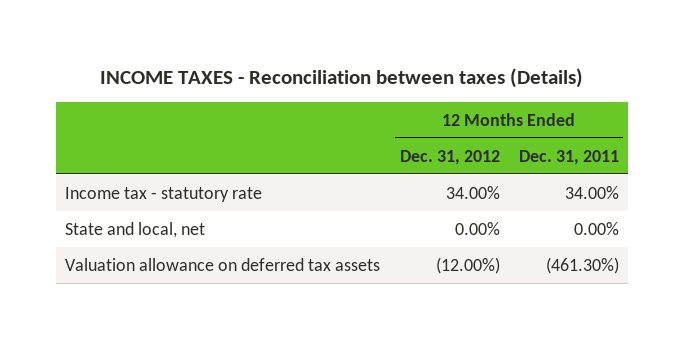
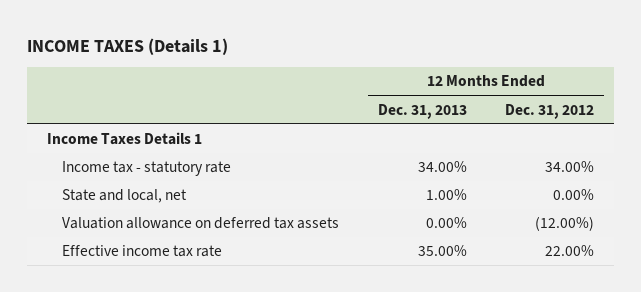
[100,67,584,88] INCOME TAXES - Reconciliation between taxes (Details) -> [27,37,229,55] INCOME TAXES (Details 1)
[518,149,619,165] Dec. 31, 2011 -> none
none -> [377,103,467,119] Dec. 31, 2013
none -> [46,132,202,146] Income Taxes Details 1
none -> [61,245,222,258] Effective income tax rate

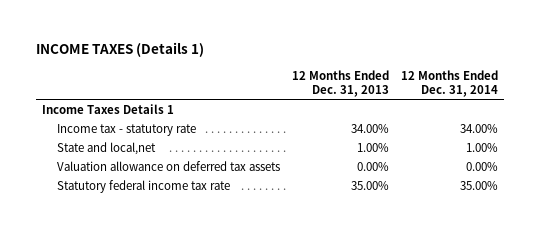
[505,103,595,119] Dec. 31, 2012 -> none
none -> [401,69,499,97] 12 Months Ended Dec. 31, 2014
[61,189,187,204] State and local, net -> [57,141,157,155] State and local,net
[61,245,222,258] Effective income tax rate -> [57,179,231,193] Statutory federal income tax rate

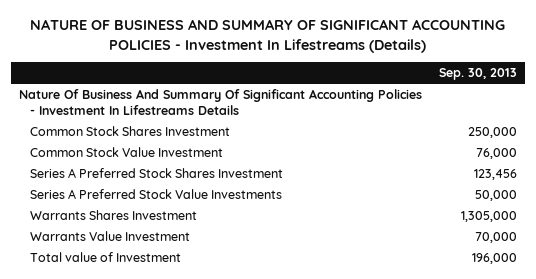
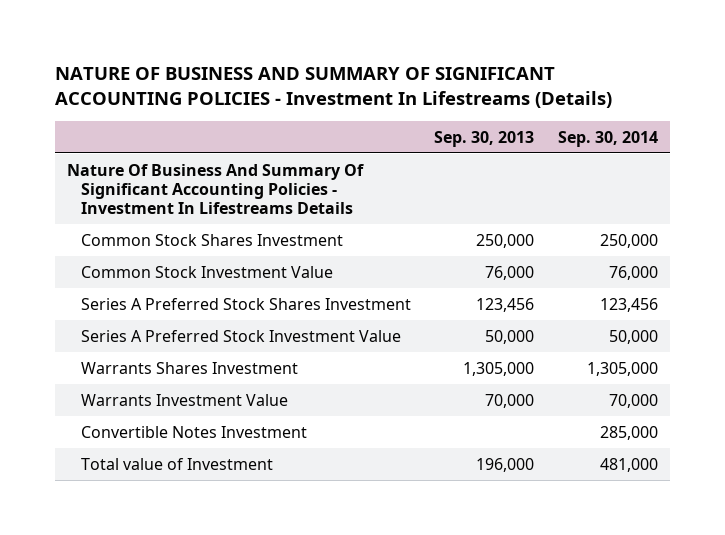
none -> [558,130,659,147] Sep. 30, 2014
[30,146,224,157] Common Stock Value Investment -> [80,265,333,278] Common Stock Investment Value
[30,188,283,199] Series A Preferred Stock Value Investments -> [80,329,401,342] Series A Preferred Stock Investment Value
[30,230,191,241] Warrants Value Investment -> [80,393,288,406] Warrants Investment Value
none -> [80,425,307,438] Convertible Notes Investment

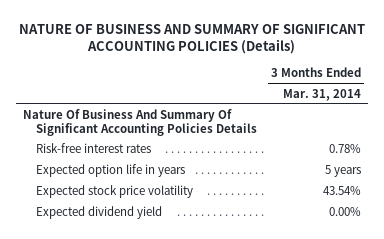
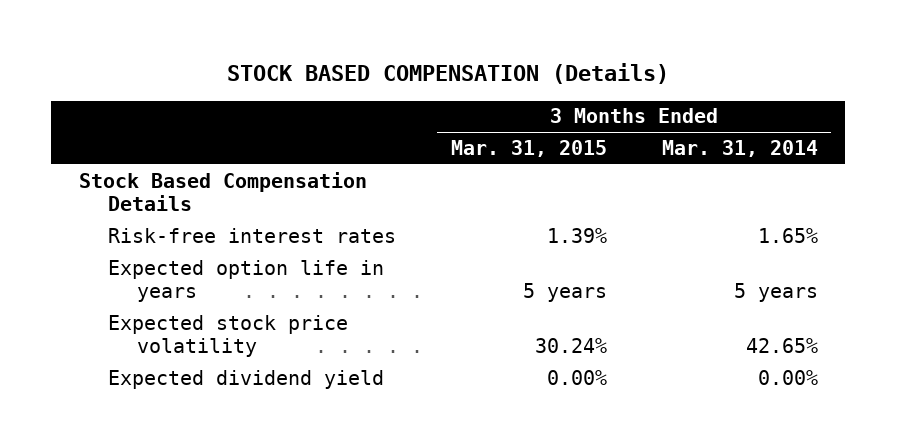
[18,23,365,55] NATURE OF BUSINESS AND SUMMARY OF SIGNIFICANT ACCOUNTING POLICIES (Details) -> [227,63,670,85] STOCK BASED COMPENSATION (Details)
none -> [450,139,607,157] Mar. 31, 2015
[22,109,258,137] Nature Of Business And Summary Of Significant Accounting Policies Details -> none
none -> [78,171,367,212] Stock Based Compensation Details
[329,144,362,154] 0.78% -> [757,227,818,243] 1.65%
[323,186,362,196] 43.54% -> [745,338,818,354] 42.65%

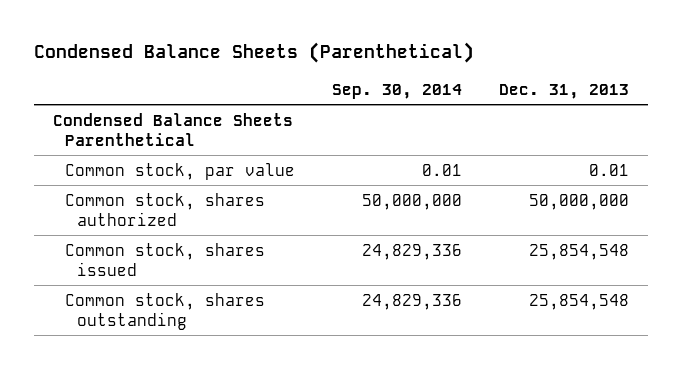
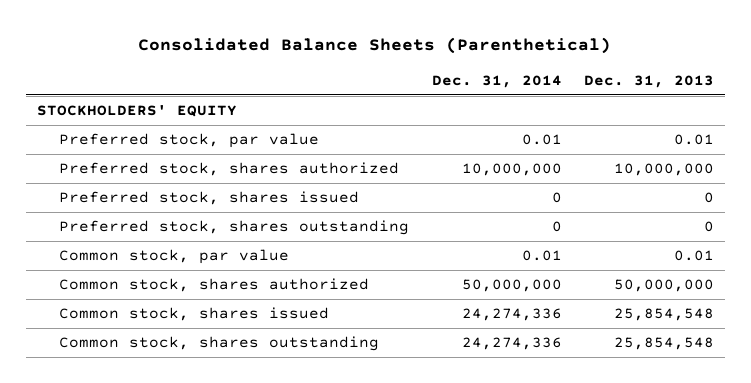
[34,42,475,64] Condensed Balance Sheets (Parenthetical) -> [138,37,612,55] Consolidated Balance Sheets (Parenthetical)
[332,83,463,99] Sep. 30, 2014 -> none
none -> [431,75,562,89] Dec. 31, 2014
[52,112,293,146] Condensed Balance Sheets Parenthetical -> none
none -> [37,104,238,117] STOCKHOLDERS' EQUITY
none -> [59,132,320,148] Preferred stock, par value
none -> [59,161,400,176] Preferred stock, shares authorized
none -> [59,190,360,205] Preferred stock, shares issued
none -> [59,219,410,235] Preferred stock, shares outstanding

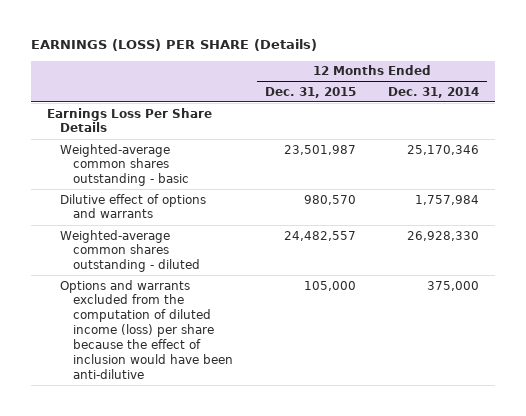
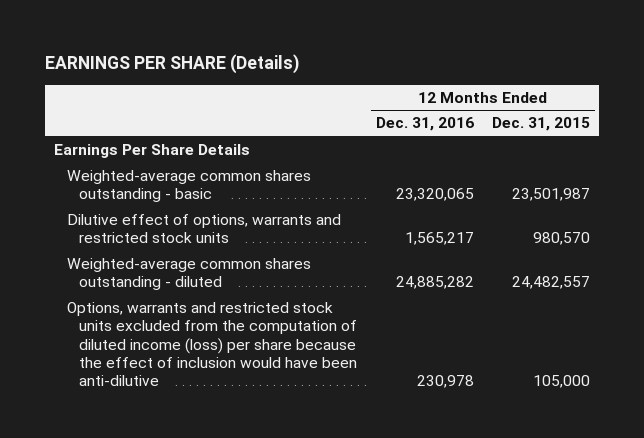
[31,39,318,52] EARNINGS (LOSS) PER SHARE (Details) -> [45,54,300,75] EARNINGS PER SHARE (Details)
[388,86,480,98] Dec. 31, 2014 -> none
none -> [375,117,474,132] Dec. 31, 2016
[47,107,213,133] Earnings Loss Per Share Details -> [54,144,251,159] Earnings Per Share Details
[60,193,207,219] Dilutive effect of options and warrants -> [66,214,341,244] Dilutive effect of options, warrants and restricted stock units
[60,279,233,379] Options and warrants excluded from the computation of diluted income (loss) per share because the effect of inclusion would have been anti-dilutive -> [66,302,358,387] Options, warrants and restricted stock units excluded from the computation of diluted income (loss) per share because the effect of inclusion would have been anti-dilutive

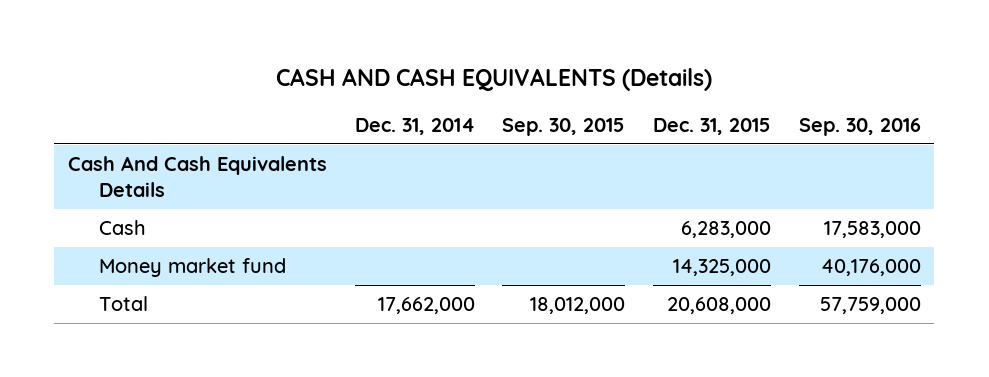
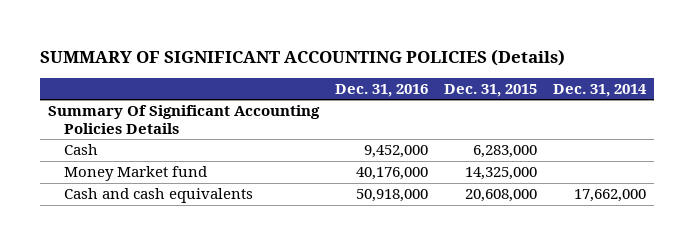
[276,67,713,91] CASH AND CASH EQUIVALENTS (Details) -> [39,48,565,66] SUMMARY OF SIGNIFICANT ACCOUNTING POLICIES (Details)
[502,117,626,136] Sep. 30, 2015 -> none
[798,117,921,136] Sep. 30, 2016 -> none
none -> [334,83,428,97] Dec. 31, 2016
[68,156,328,197] Cash And Cash Equivalents Details -> none
none -> [47,105,320,134] Summary Of Significant Accounting Policies Details
[98,258,286,278] Money market fund -> [63,166,207,182] Money Market fund
[98,296,148,312] Total -> [63,188,253,204] Cash and cash equivalents

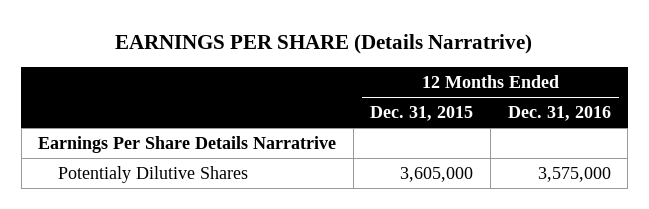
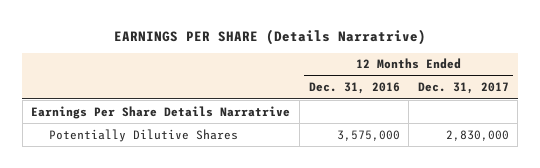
[370,106,474,122] Dec. 31, 2015 -> none
none -> [417,82,509,95] Dec. 31, 2017
[57,165,248,183] Potentialy Dilutive Shares -> [48,128,238,142] Potentially Dilutive Shares

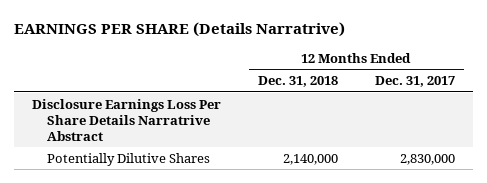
[308,82,400,95] Dec. 31, 2016 -> none
none -> [258,76,339,88] Dec. 31, 2018
[31,105,291,119] Earnings Per Share Details Narratrive -> [32,98,222,141] Disclosure Earnings Loss Per Share Details Narratrive Abstract

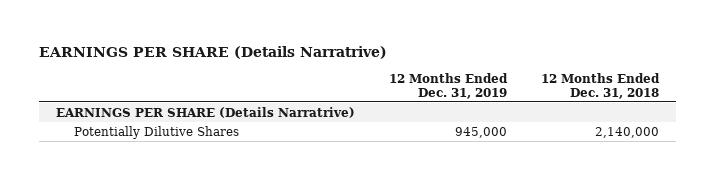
[374,76,455,88] Dec. 31, 2017 -> none
none -> [388,72,508,99] 12 Months Ended Dec. 31, 2019
[32,98,222,141] Disclosure Earnings Loss Per Share Details Narratrive Abstract -> [55,106,355,118] EARNINGS PER SHARE (Details Narratrive)

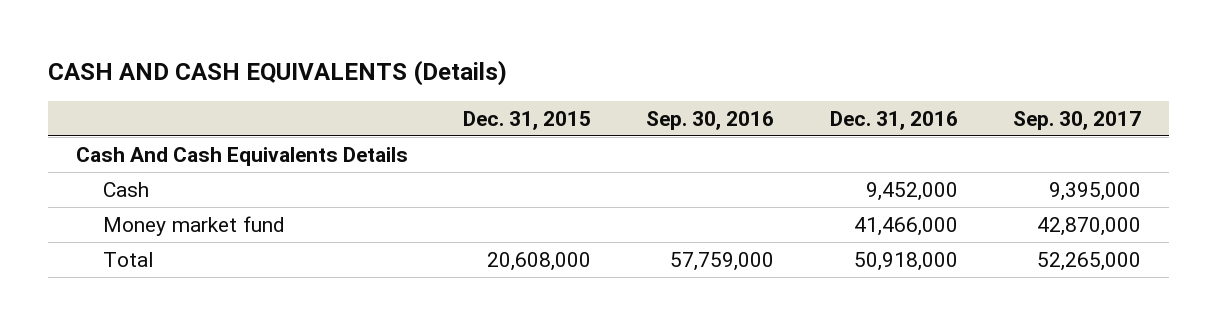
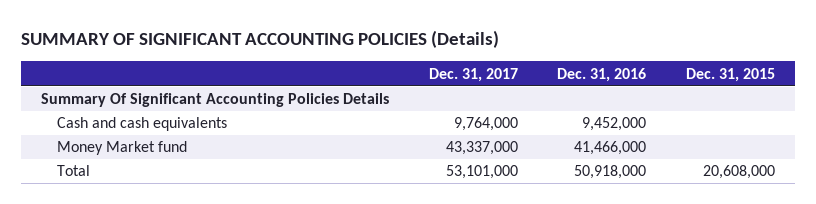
[47,60,507,87] CASH AND CASH EQUIVALENTS (Details) -> [20,30,499,49] SUMMARY OF SIGNIFICANT ACCOUNTING POLICIES (Details)
[646,111,775,131] Sep. 30, 2016 -> none
[1013,111,1142,131] Sep. 30, 2017 -> none
none -> [428,67,518,82] Dec. 31, 2017
[75,146,408,166] Cash And Cash Equivalents Details -> none
none -> [40,93,389,108] Summary Of Significant Accounting Policies Details
[103,181,150,197] Cash -> [57,117,228,132] Cash and cash equivalents
[103,215,286,236] Money market fund -> [57,141,188,156] Money Market fund

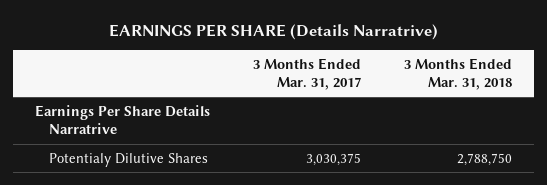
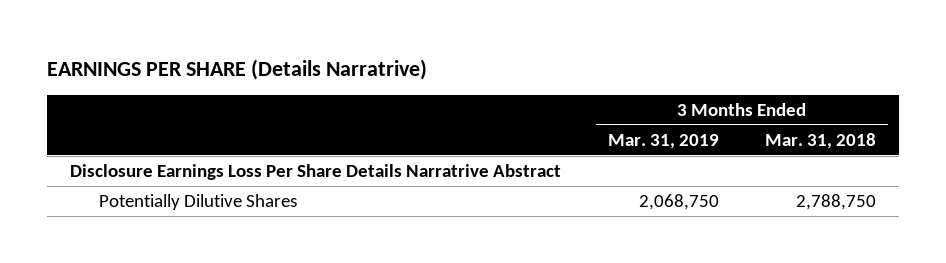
[253,57,362,91] 3 Months Ended Mar. 31, 2017 -> none
none -> [607,133,719,149] Mar. 31, 2019
[34,104,210,135] Earnings Per Share Details Narratrive -> [70,164,562,181] Disclosure Earnings Loss Per Share Details Narratrive Abstract
[48,152,208,167] Potentialy Dilutive Shares -> [98,194,297,211] Potentially Dilutive Shares

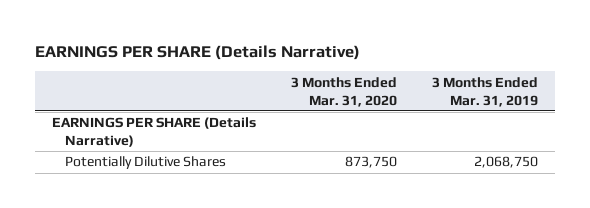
[47,59,428,81] EARNINGS PER SHARE (Details Narratrive) -> [35,45,361,61] EARNINGS PER SHARE (Details Narrative)
[764,132,876,149] Mar. 31, 2018 -> none
none -> [291,76,398,107] 3 Months Ended Mar. 31, 2020
[70,164,562,181] Disclosure Earnings Loss Per Share Details Narratrive Abstract -> [52,117,257,148] EARNINGS PER SHARE (Details Narrative)

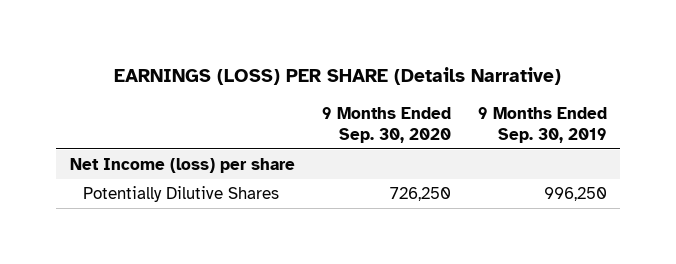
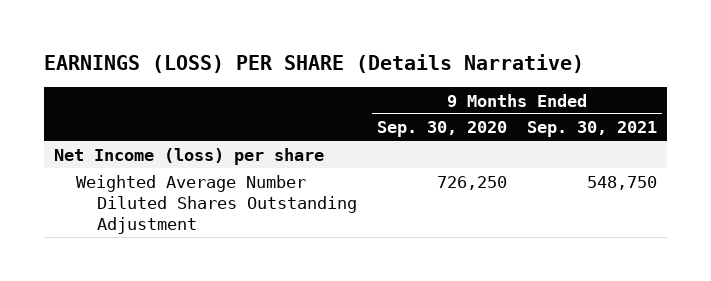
[477,106,607,143] 9 Months Ended Sep. 30, 2019 -> none
none -> [527,121,658,138] Sep. 30, 2021
[83,186,280,203] Potentially Dilutive Shares -> [75,174,358,235] Weighted Average Number Diluted Shares Outstanding Adjustment

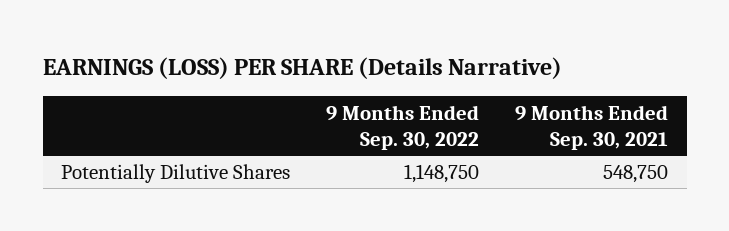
[377,121,508,138] Sep. 30, 2020 -> none
none -> [326,104,480,151] 9 Months Ended Sep. 30, 2022
[53,147,324,165] Net Income (loss) per share -> none
[75,174,358,235] Weighted Average Number Diluted Shares Outstanding Adjustment -> [60,164,290,184] Potentially Dilutive Shares

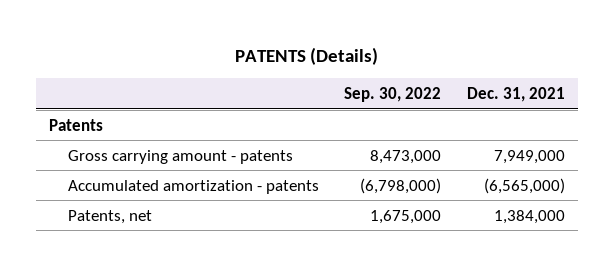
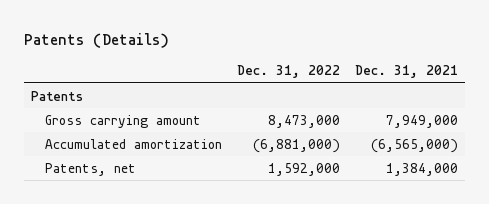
[234,46,378,65] PATENTS (Details) -> [24,32,170,48] Patents (Details)
[344,86,442,102] Sep. 30, 2022 -> none
none -> [236,65,340,79] Dec. 31, 2022
[67,149,293,164] Gross carrying amount - patents -> [45,114,202,128] Gross carrying amount
[67,179,319,194] Accumulated amortization - patents -> [45,138,223,149] Accumulated amortization

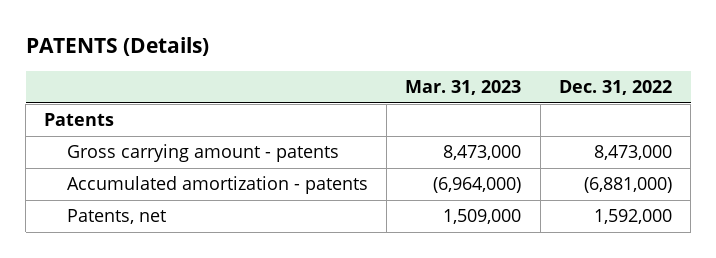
[24,32,170,48] Patents (Details) -> [25,37,209,57] PATENTS (Details)
[354,65,458,79] Dec. 31, 2021 -> none
none -> [405,80,522,96] Mar. 31, 2023
[45,114,202,128] Gross carrying amount -> [67,144,340,163] Gross carrying amount - patents
[45,138,223,149] Accumulated amortization -> [67,176,369,195] Accumulated amortization - patents

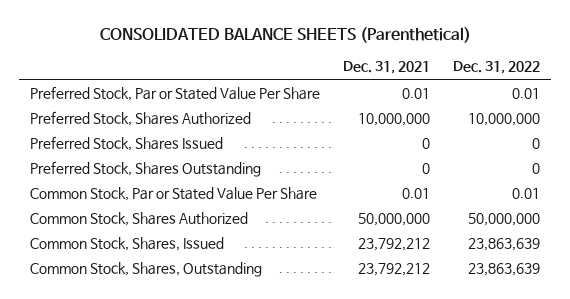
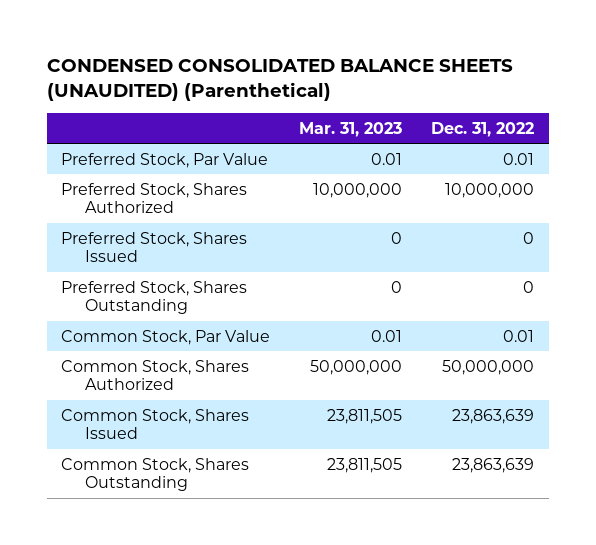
[99,27,471,44] CONSOLIDATED BALANCE SHEETS (Parenthetical) -> [46,58,513,101] CONDENSED CONSOLIDATED BALANCE SHEETS (UNAUDITED) (Parenthetical)
[342,61,430,75] Dec. 31, 2021 -> none
none -> [299,121,403,137] Mar. 31, 2023
[30,85,321,101] Preferred Stock, Par or Stated Value Per Share -> [61,152,269,168] Preferred Stock, Par Value
[30,186,318,201] Common Stock, Par or Stated Value Per Share -> [61,329,271,345] Common Stock, Par Value
[30,236,225,251] Common Stock, Shares, Issued -> [61,408,250,440] Common Stock, Shares Issued
[30,261,263,277] Common Stock, Shares, Outstanding -> [61,457,250,492] Common Stock, Shares Outstanding

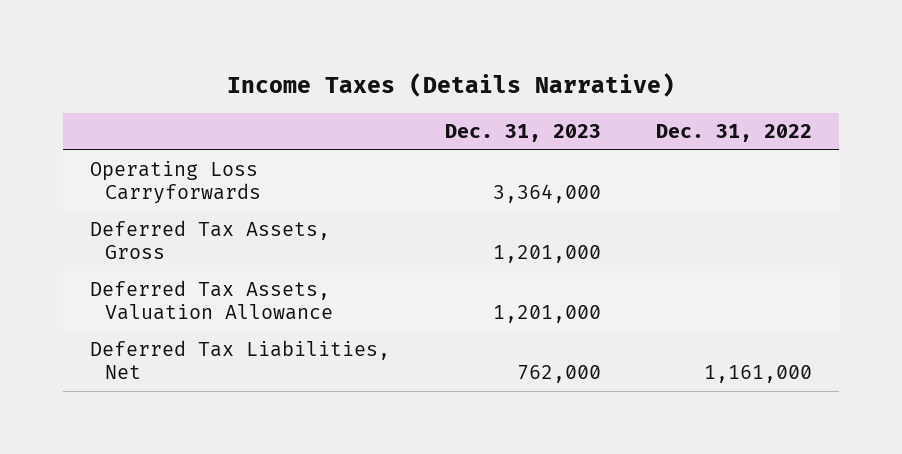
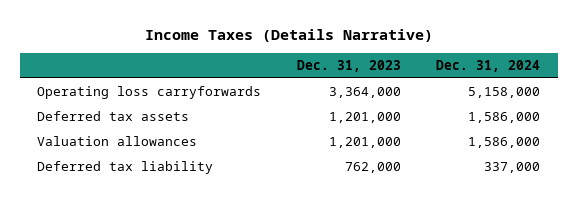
[655,123,812,142] Dec. 31, 2022 -> none
none -> [436,59,541,72] Dec. 31, 2024
[90,161,262,204] Operating Loss Carryforwards -> [37,86,262,100] Operating loss carryforwards
[90,220,331,259] Deferred Tax Assets, Gross -> [37,111,190,122] Deferred tax assets
[90,280,334,320] Deferred Tax Assets, Valuation Allowance -> [37,136,198,147] Valuation allowances
[90,340,391,379] Deferred Tax Liabilities, Net -> [37,161,214,175] Deferred tax liability

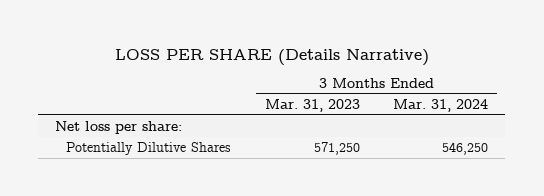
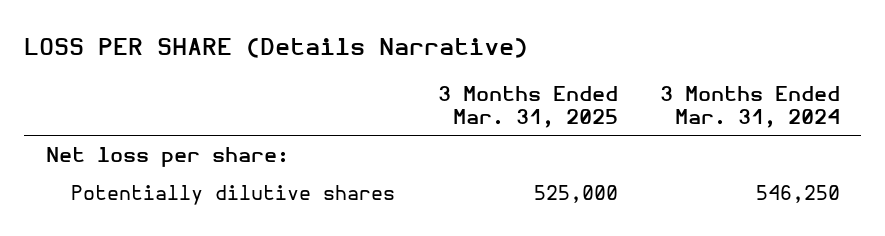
[264,98,360,112] Mar. 31, 2023 -> none
none -> [437,85,618,128] 3 Months Ended Mar. 31, 2025
[66,142,232,156] Potentially Dilutive Shares -> [71,185,396,206] Potentially dilutive shares

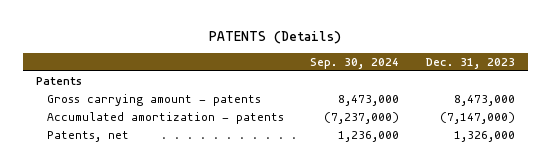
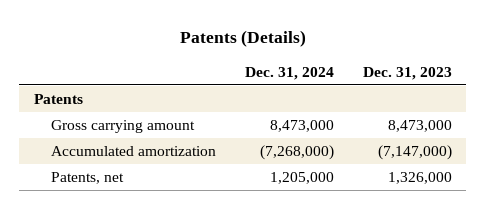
[209,30,342,44] PATENTS (Details) -> [179,30,306,48] Patents (Details)
[310,57,400,69] Sep. 30, 2024 -> none
none -> [244,66,334,80] Dec. 31, 2024
[47,94,262,107] Gross carrying amount - patents -> [50,120,195,134] Gross carrying amount
[47,112,285,125] Accumulated amortization - patents -> [50,146,216,157] Accumulated amortization

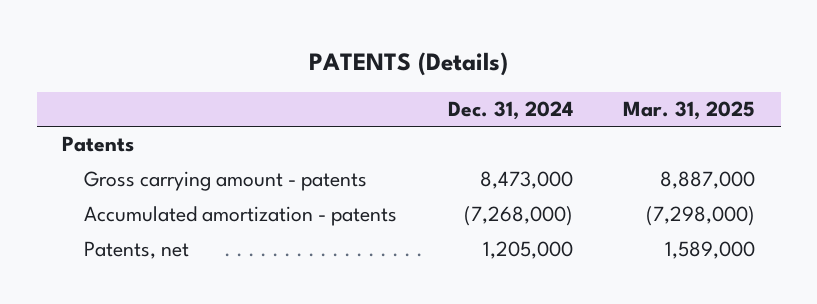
[179,30,306,48] Patents (Details) -> [308,52,508,77] PATENTS (Details)
[362,66,452,80] Dec. 31, 2023 -> none
none -> [623,101,756,121] Mar. 31, 2025
[50,120,195,134] Gross carrying amount -> [84,171,368,192] Gross carrying amount - patents
[50,146,216,157] Accumulated amortization -> [84,206,398,227] Accumulated amortization - patents

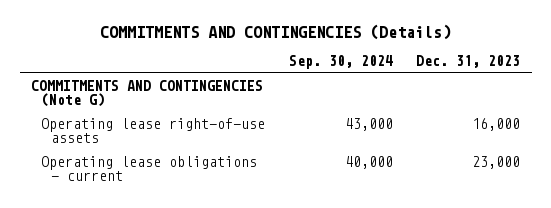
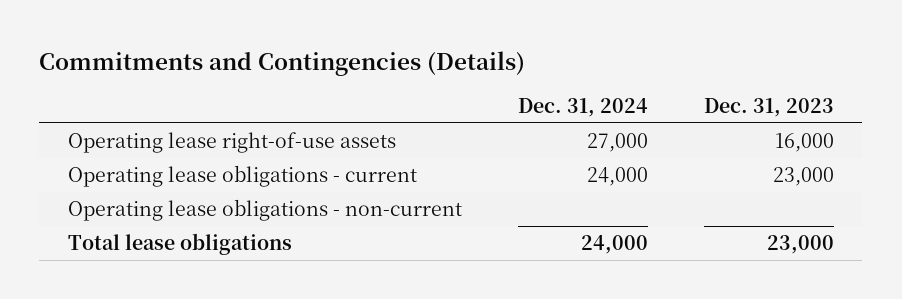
[99,23,451,40] COMMITMENTS AND CONTINGENCIES (Details) -> [39,50,526,76] Commitments and Contingencies (Details)
[288,55,393,70] Sep. 30, 2024 -> none
none -> [517,98,648,118] Dec. 31, 2024
[31,79,264,108] COMMITMENTS AND CONTINGENCIES (Note G) -> none
none -> [67,198,462,221] Operating lease obligations - non-current
none -> [67,232,292,255] Total lease obligations

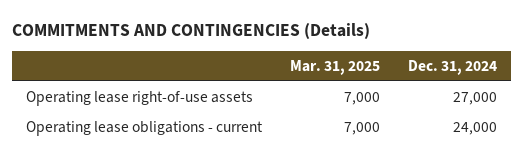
[39,50,526,76] Commitments and Contingencies (Details) -> [12,23,371,40] COMMITMENTS AND CONTINGENCIES (Details)
[704,98,835,118] Dec. 31, 2023 -> none
none -> [290,60,381,76] Mar. 31, 2025
[67,198,462,221] Operating lease obligations - non-current -> none
[67,232,292,255] Total lease obligations -> none

